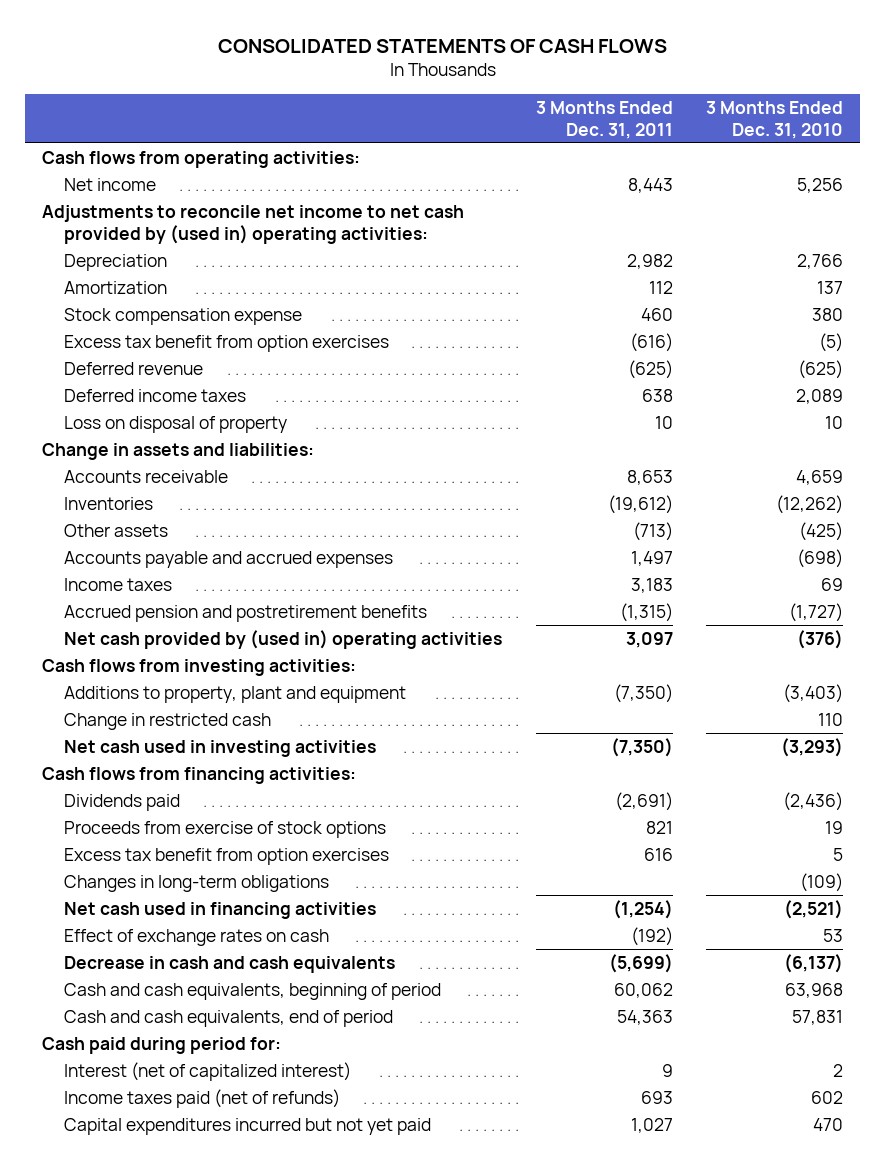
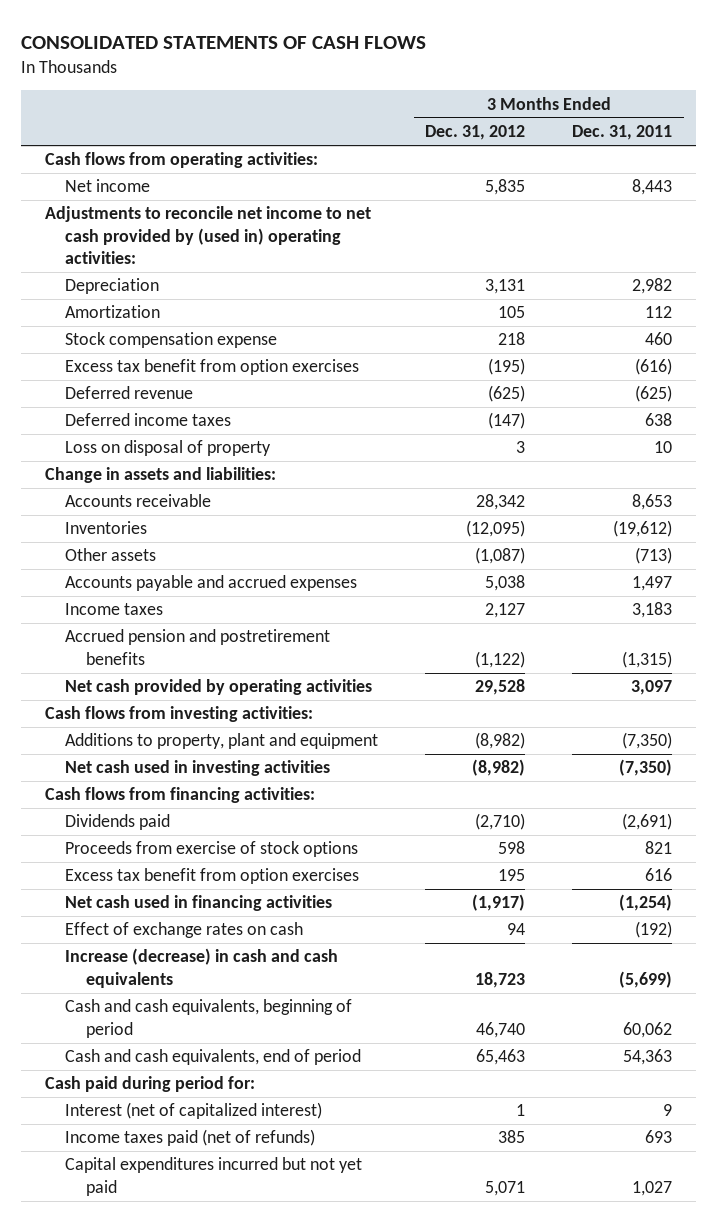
[706,100,844,139] 3 Months Ended Dec. 31, 2010 -> none
none -> [425,125,526,141] Dec. 31, 2012
[64,629,503,649] Net cash provided by (used in) operating activities -> [65,679,373,696] Net cash provided by operating activities
[64,712,272,730] Change in restricted cash -> none
[64,874,330,892] Changes in long-term obligations -> none
[64,955,396,973] Decrease in cash and cash equivalents -> [65,948,339,988] Increase (decrease) in cash and cash equivalents

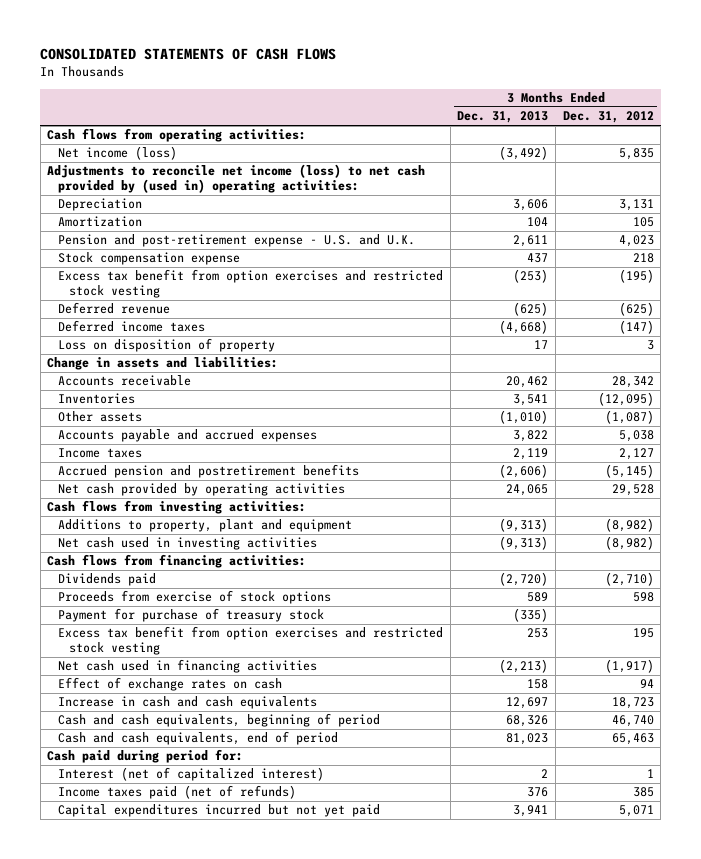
[572,125,673,141] Dec. 31, 2011 -> none
none -> [457,111,549,124] Dec. 31, 2013
[65,179,151,193] Net income -> [58,146,178,161] Net income (loss)
[44,206,371,264] Adjustments to reconcile net income to net cash provided by (used in) operating activities: -> [47,164,426,194] Adjustments to reconcile net income (loss) to net cash provided by (used in) operating activities:
none -> [58,234,416,248] Pension and post-retirement expense - U.S. and U.K.
[65,359,360,376] Excess tax benefit from option exercises -> [58,269,444,299] Excess tax benefit from option exercises and restricted stock vesting
[65,440,272,457] Loss on disposal of property -> [58,338,276,353] Loss on disposition of property
[475,650,526,668] (1,122) -> [604,464,654,479] (5,145)
none -> [58,608,325,623] Payment for purchase of treasury stock
[65,868,360,885] Excess tax benefit from option exercises -> [58,626,444,656] Excess tax benefit from option exercises and restricted stock vesting
[65,948,339,988] Increase (decrease) in cash and cash equivalents -> [58,696,318,710] Increase in cash and cash equivalents

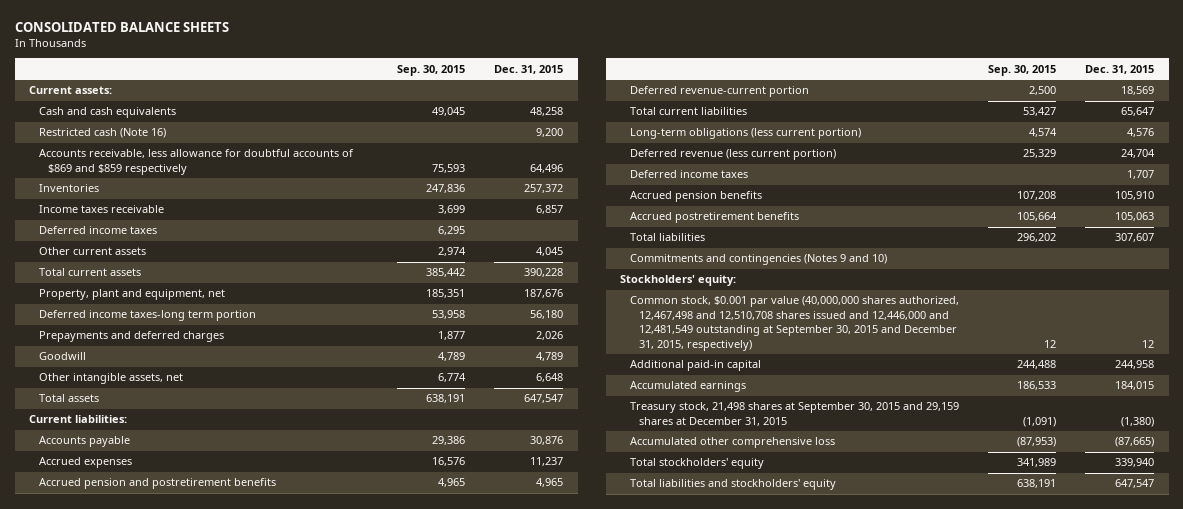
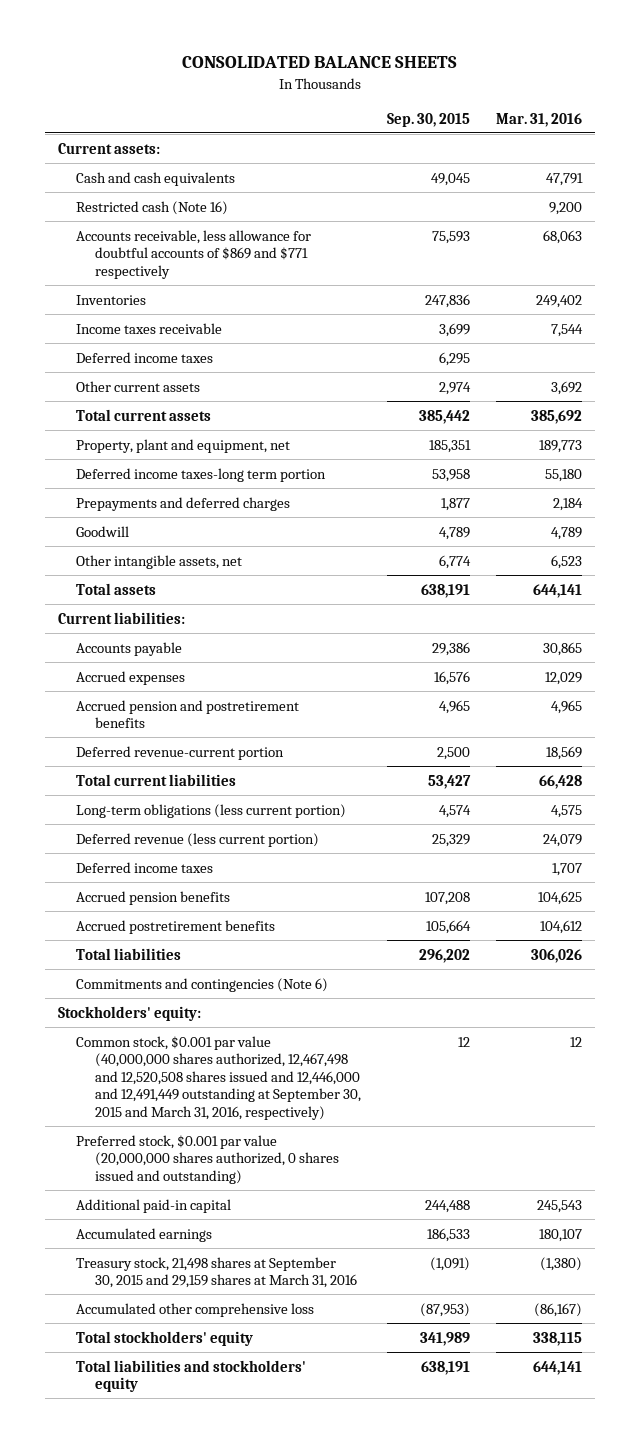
[494,64,564,74] Dec. 31, 2015 -> none
none -> [496,112,583,127] Mar. 31, 2016
[38,149,354,175] Accounts receivable, less allowance for doubtful accounts of $869 and $859 respectively -> [76,229,312,279] Accounts receivable, less allowance for doubtful accounts of $869 and $771 respectively
[629,254,887,266] Commitments and contingencies (Notes 9 and 10) -> [76,977,329,992] Commitments and contingencies (Note 6)
[629,296,959,351] Common stock, $0.001 par value (40,000,000 shares authorized, 12,467,498 and 12,510,708 shares issued and 12,446,000 and 12,481,549 outstanding at September 30, 2015 and December 31, 2015, respectively) -> [76,1035,361,1120] Common stock, $0.001 par value (40,000,000 shares authorized, 12,467,498 and 12,520,508 shares issued and 12,446,000 and 12,491,449 outstanding at September 30, 2015 and March 31, 2016, respectively)
none -> [76,1134,339,1184] Preferred stock, $0.001 par value (20,000,000 shares authorized, 0 shares issued and outstanding)
[629,402,959,426] Treasury stock, 21,498 shares at September 30, 2015 and 29,159 shares at December 31, 2015 -> [76,1256,357,1289] Treasury stock, 21,498 shares at September 30, 2015 and 29,159 shares at March 31, 2016

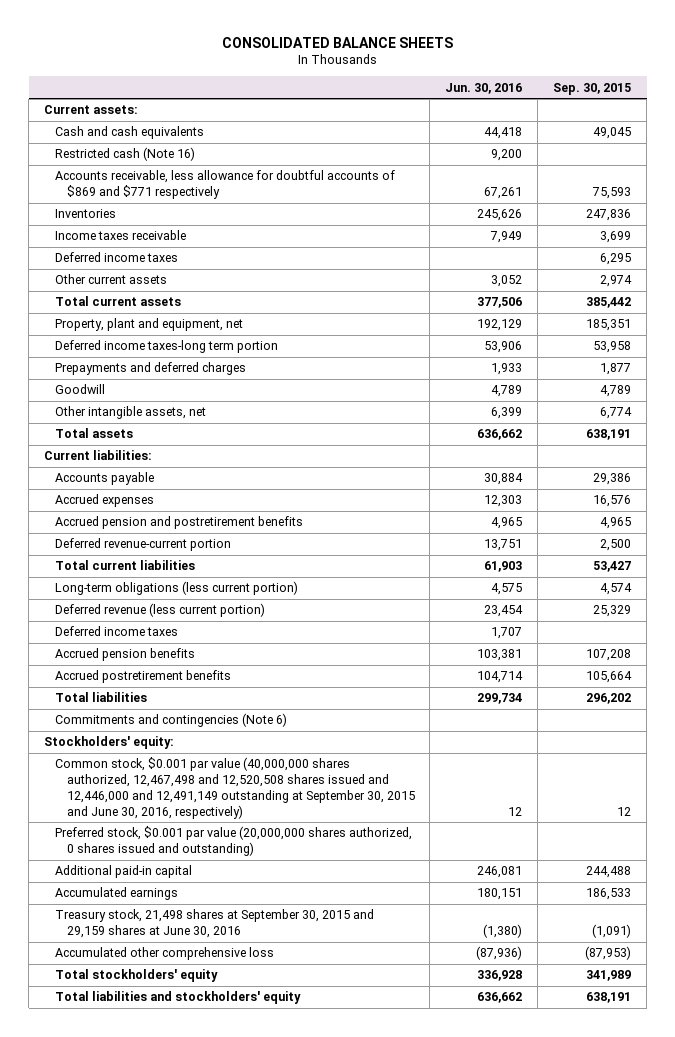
[496,112,583,127] Mar. 31, 2016 -> none
none -> [445,82,523,94] Jun. 30, 2016
[76,1035,361,1120] Common stock, $0.001 par value (40,000,000 shares authorized, 12,467,498 and 12,520,508 shares issued and 12,446,000 and 12,491,449 outstanding at September 30, 2015 and March 31, 2016, respectively) -> [55,757,415,819] Common stock, $0.001 par value (40,000,000 shares authorized, 12,467,498 and 12,520,508 shares issued and 12,446,000 and 12,491,149 outstanding at September 30, 2015 and June 30, 2016, respectively)
[76,1256,357,1289] Treasury stock, 21,498 shares at September 30, 2015 and 29,159 shares at March 31, 2016 -> [55,909,375,939] Treasury stock, 21,498 shares at September 30, 2015 and 29,159 shares at June 30, 2016

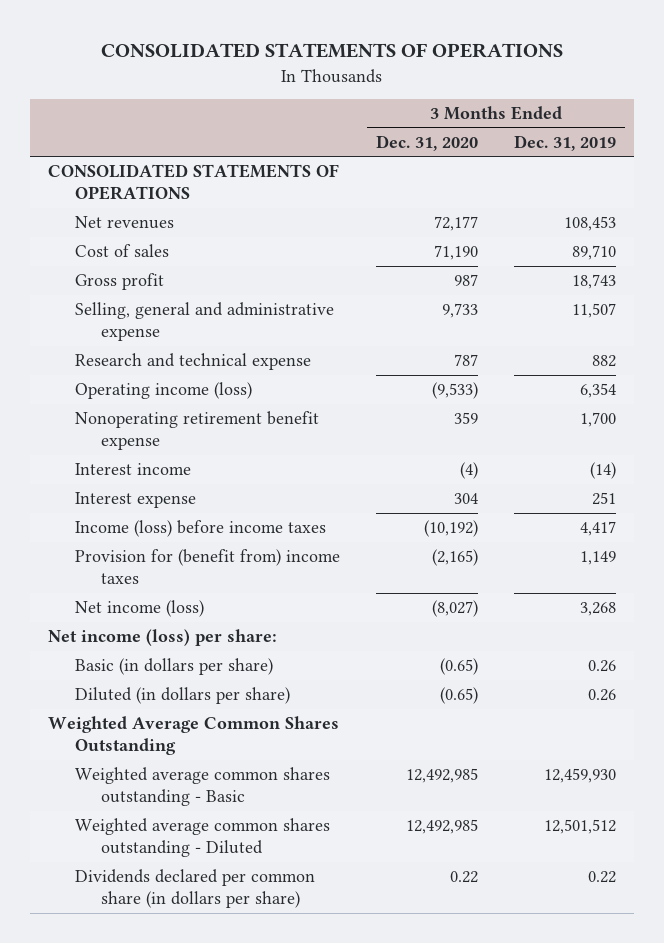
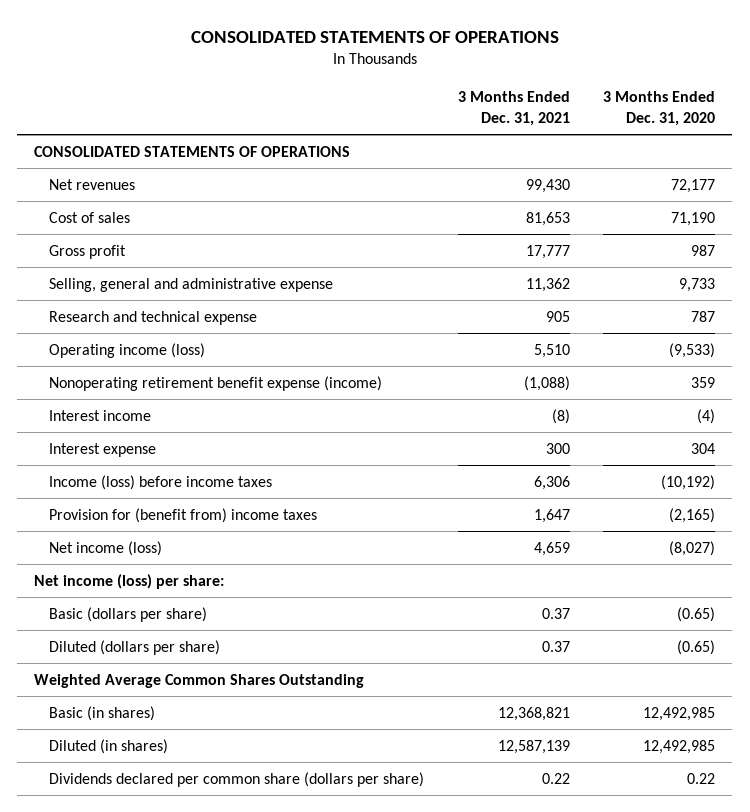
[514,134,617,151] Dec. 31, 2019 -> none
none -> [457,91,570,126] 3 Months Ended Dec. 31, 2021
[74,411,319,451] Nonoperating retirement benefit expense -> [48,375,382,391] Nonoperating retirement benefit expense (income)
[74,658,273,676] Basic (in dollars per share) -> [48,606,207,622] Basic (dollars per share)
[74,687,290,705] Diluted (in dollars per share) -> [48,639,220,655] Diluted (dollars per share)
[74,767,330,807] Weighted average common shares outstanding - Basic -> [48,705,155,721] Basic (in shares)
[74,818,330,858] Weighted average common shares outstanding - Diluted -> [48,738,168,754] Diluted (in shares)
[74,869,315,909] Dividends declared per common share (in dollars per share) -> [48,771,424,787] Dividends declared per common share (dollars per share)

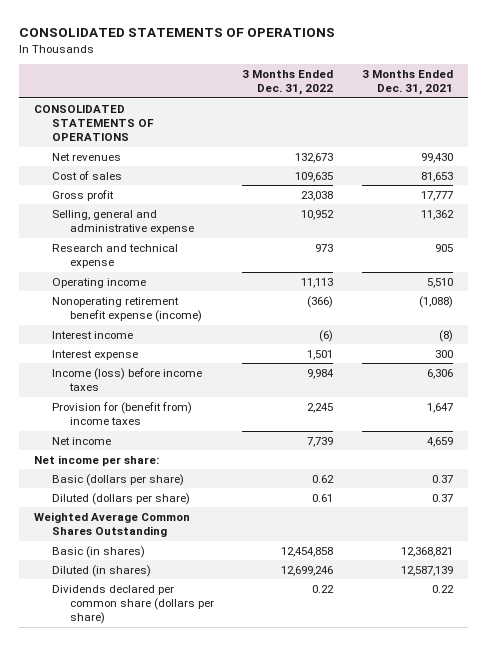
[603,91,716,126] 3 Months Ended Dec. 31, 2020 -> none
none -> [242,70,334,96] 3 Months Ended Dec. 31, 2022
[48,342,205,358] Operating income (loss) -> [51,277,146,288] Operating income
[48,540,162,556] Net income (loss) -> [51,436,111,445] Net income
[34,573,225,589] Net income (loss) per share: -> [33,454,159,466] Net income per share:

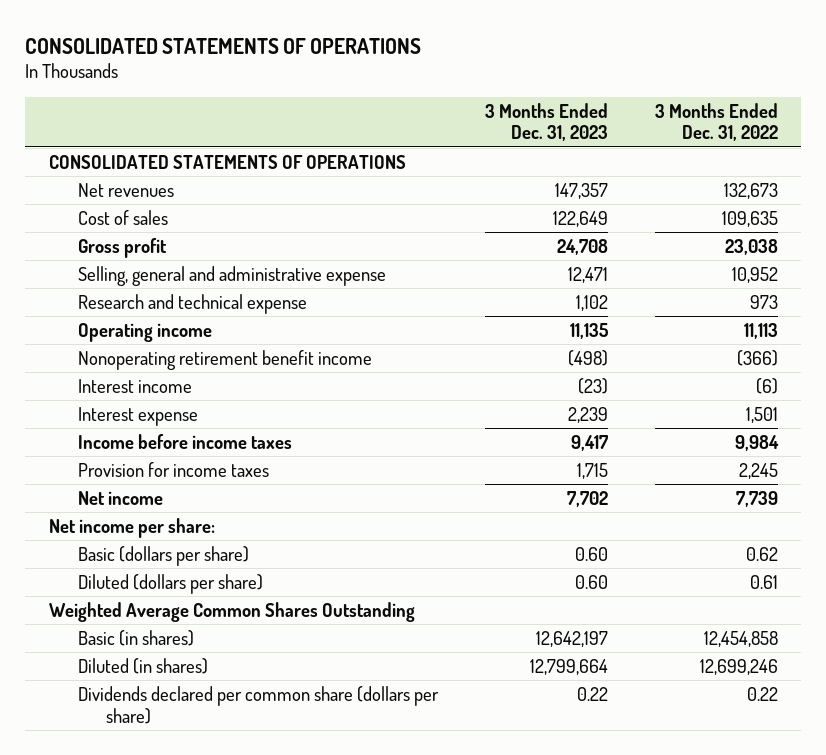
[362,70,454,96] 3 Months Ended Dec. 31, 2021 -> none
none -> [484,102,608,142] 3 Months Ended Dec. 31, 2023
[51,296,202,323] Nonoperating retirement benefit expense (income) -> [77,349,372,370] Nonoperating retirement benefit income
[51,367,202,392] Income (loss) before income taxes -> [77,433,292,449] Income before income taxes
[51,401,192,426] Provision for (benefit from) income taxes -> [77,461,269,477] Provision for income taxes

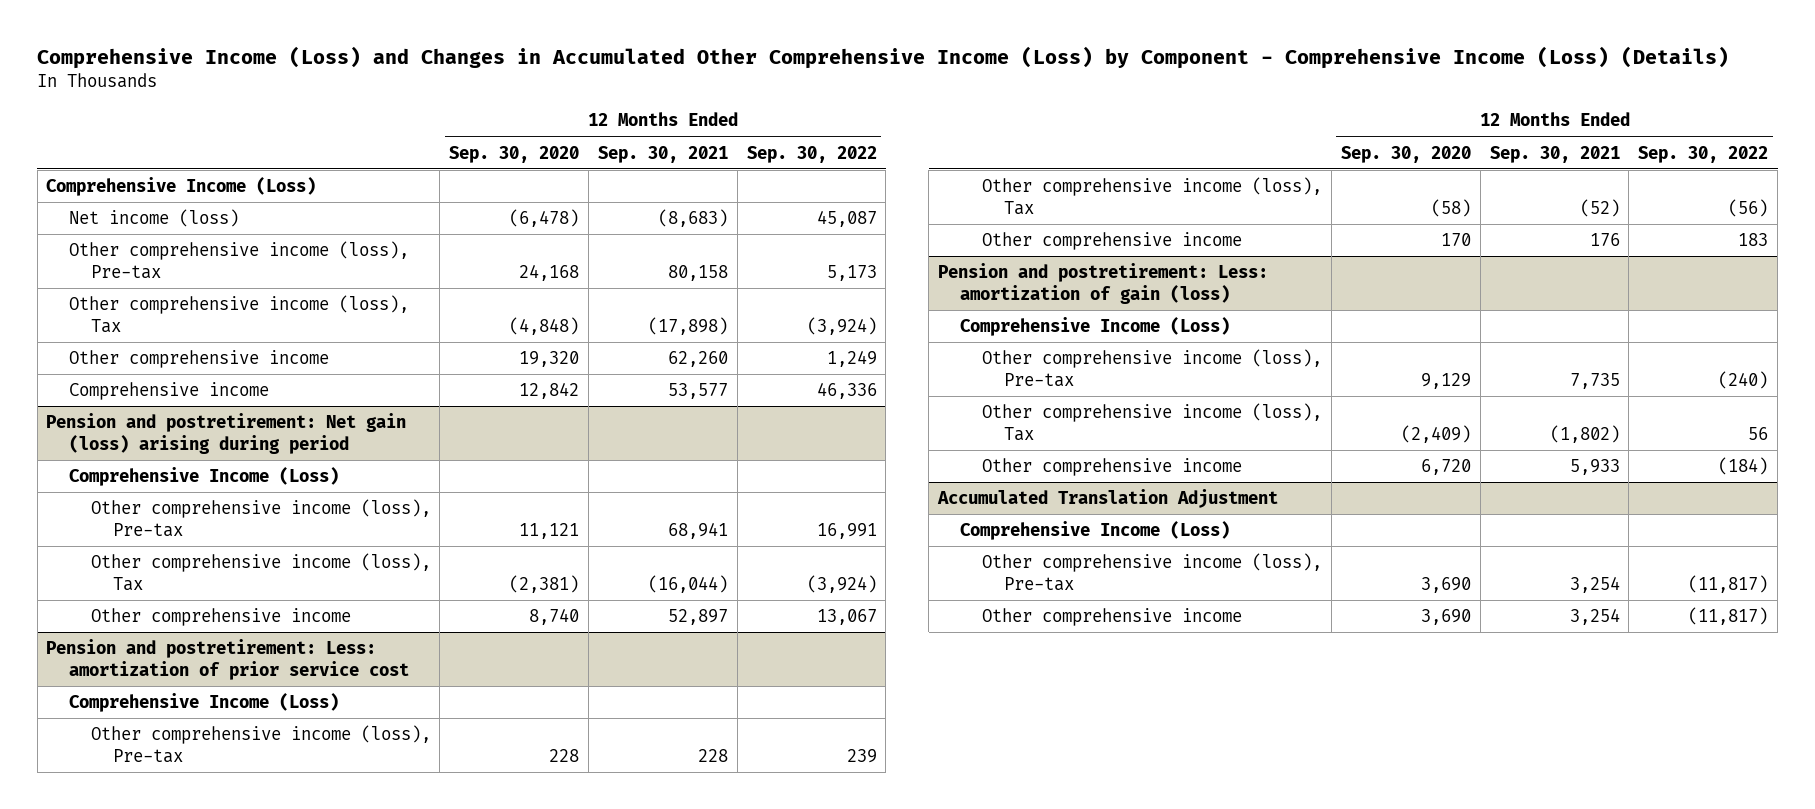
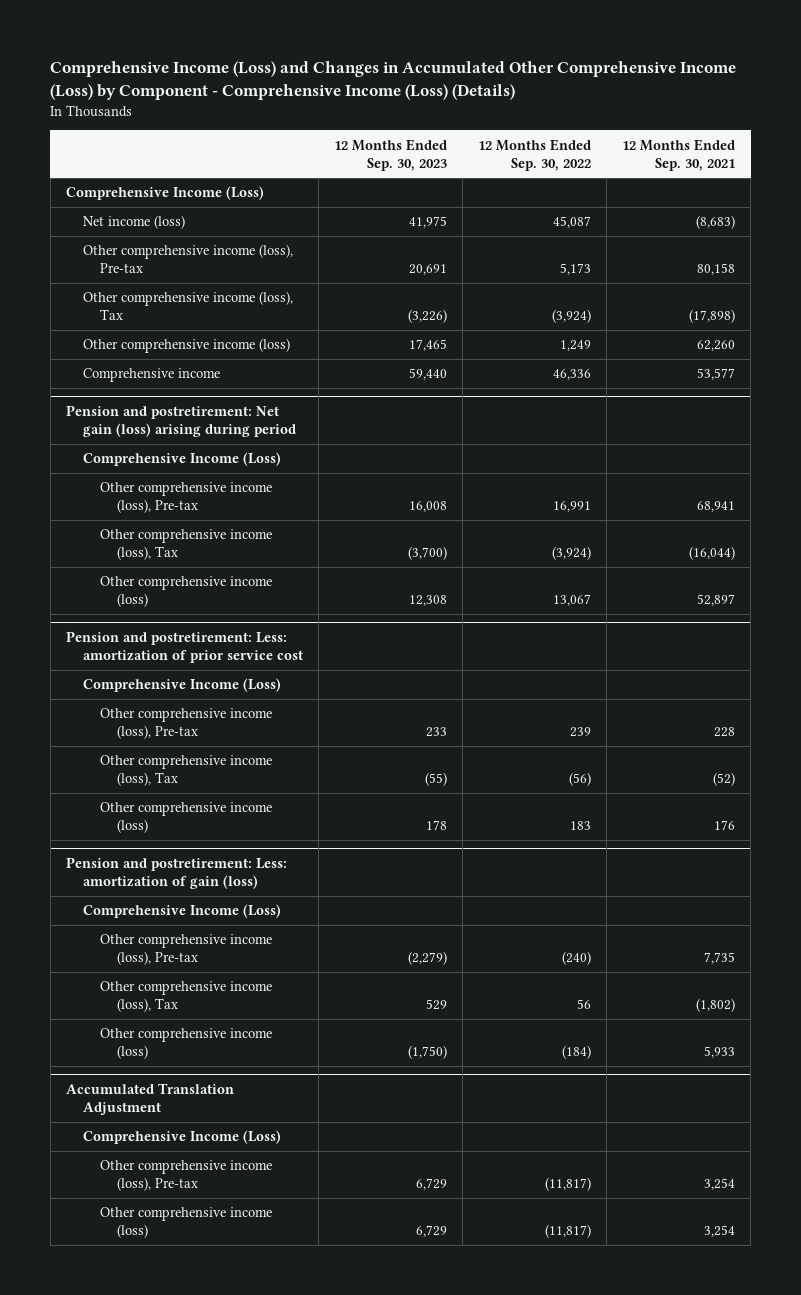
[449,145,580,163] Sep. 30, 2020 -> none
none -> [333,138,447,171] 12 Months Ended Sep. 30, 2023
[68,350,329,369] Other comprehensive income -> [82,338,290,354] Other comprehensive income (loss)
[90,608,351,627] Other comprehensive income -> [99,576,272,608] Other comprehensive income (loss)
[982,232,1243,251] Other comprehensive income -> [99,802,272,834] Other comprehensive income (loss)
[982,458,1243,477] Other comprehensive income -> [99,1028,272,1060] Other comprehensive income (loss)
[982,608,1243,627] Other comprehensive income -> [99,1207,272,1239] Other comprehensive income (loss)

